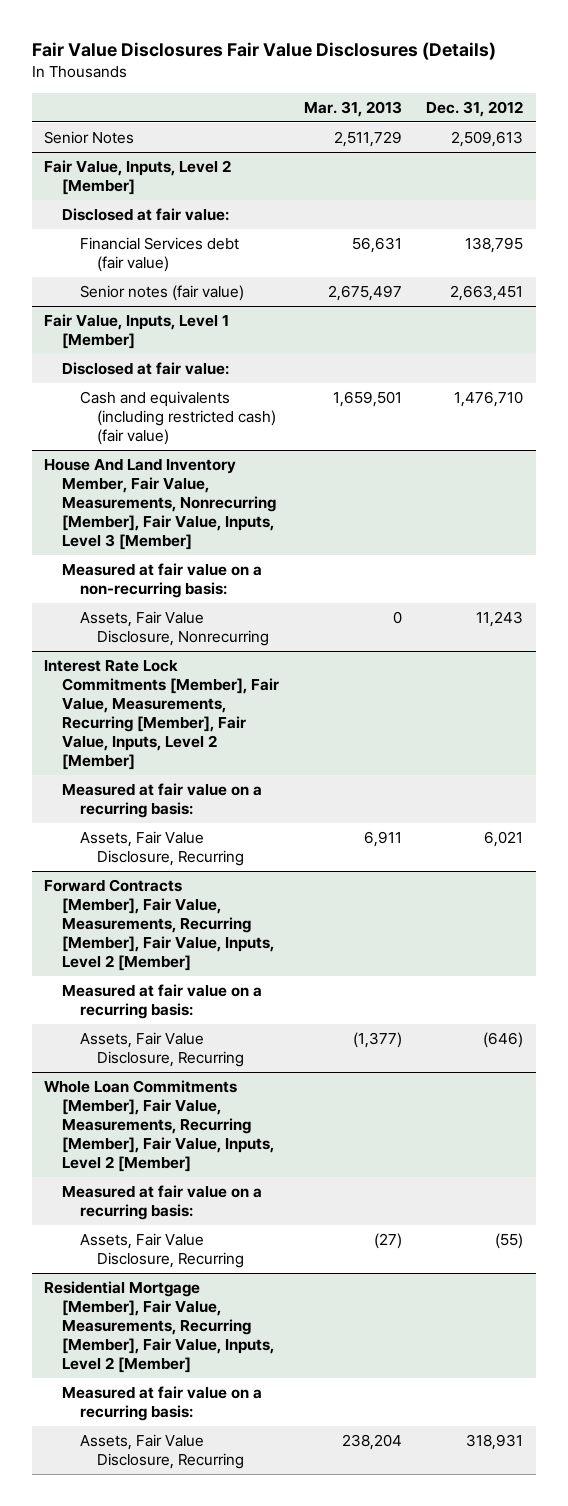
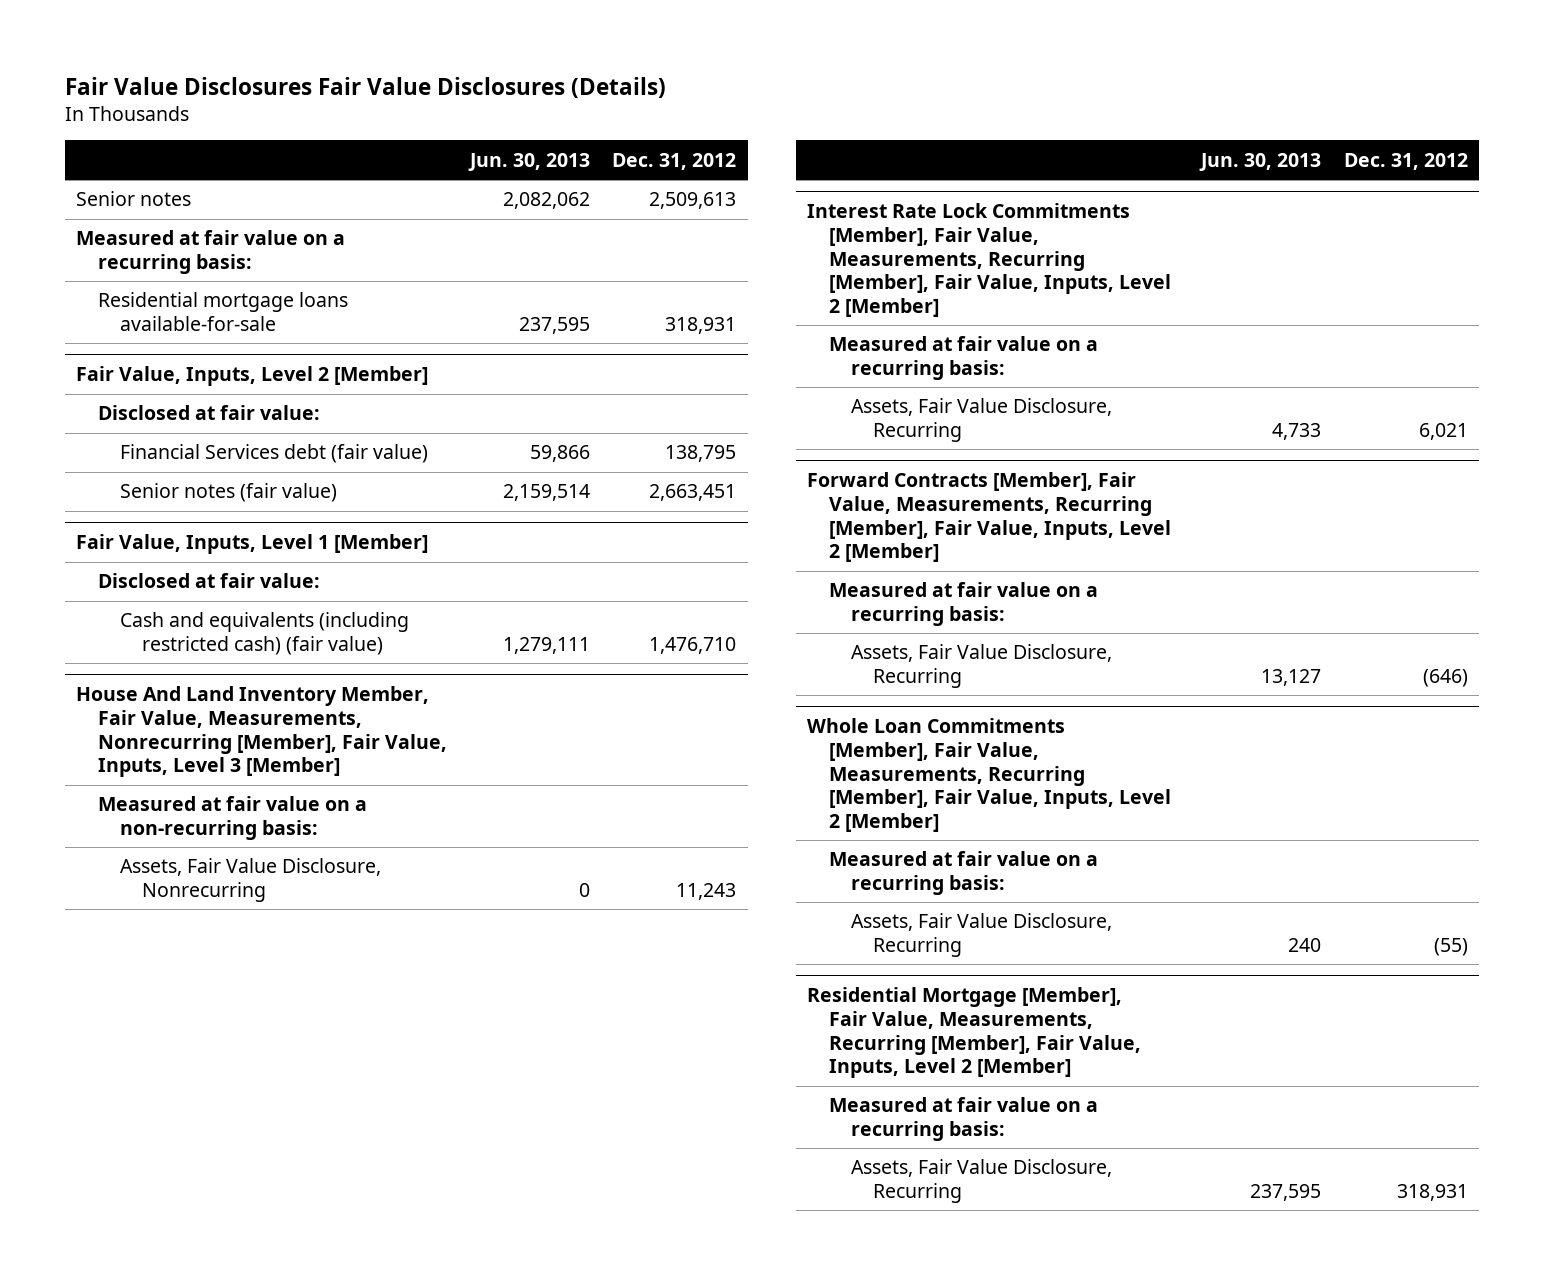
[303,100,402,117] Mar. 31, 2013 -> none
none -> [467,152,590,171] Jun. 30, 2013
[44,131,135,145] Senior Notes -> [76,191,192,207] Senior notes
none -> [76,230,346,275] Measured at fair value on a recurring basis:
none -> [98,292,349,332] Residential mortgage loans available-for-sale

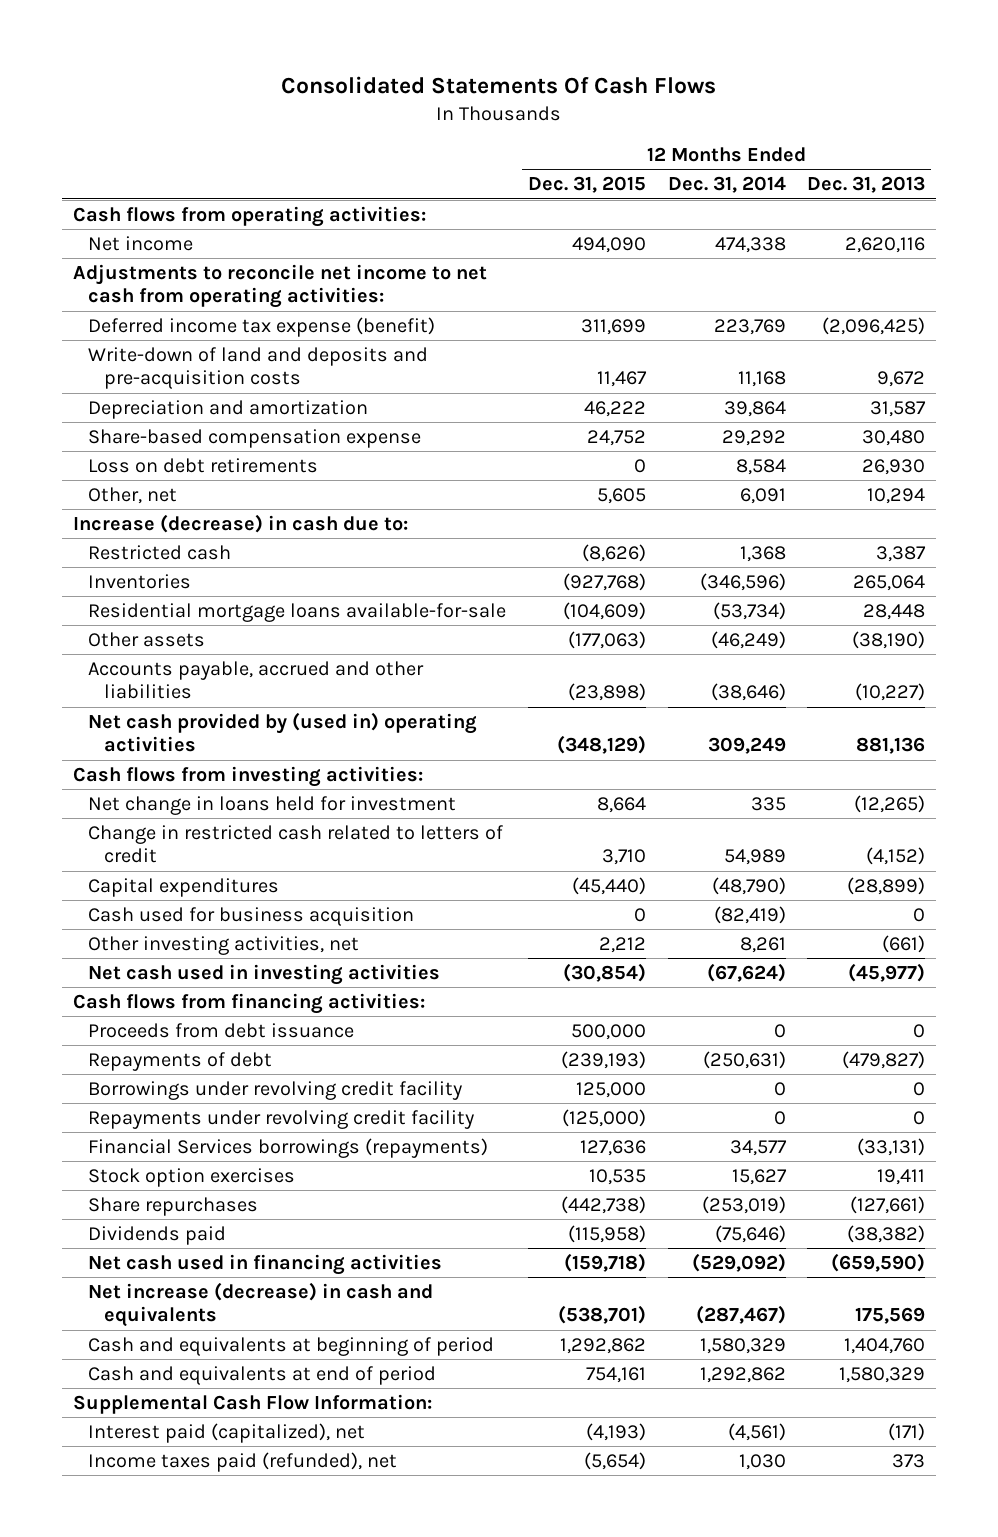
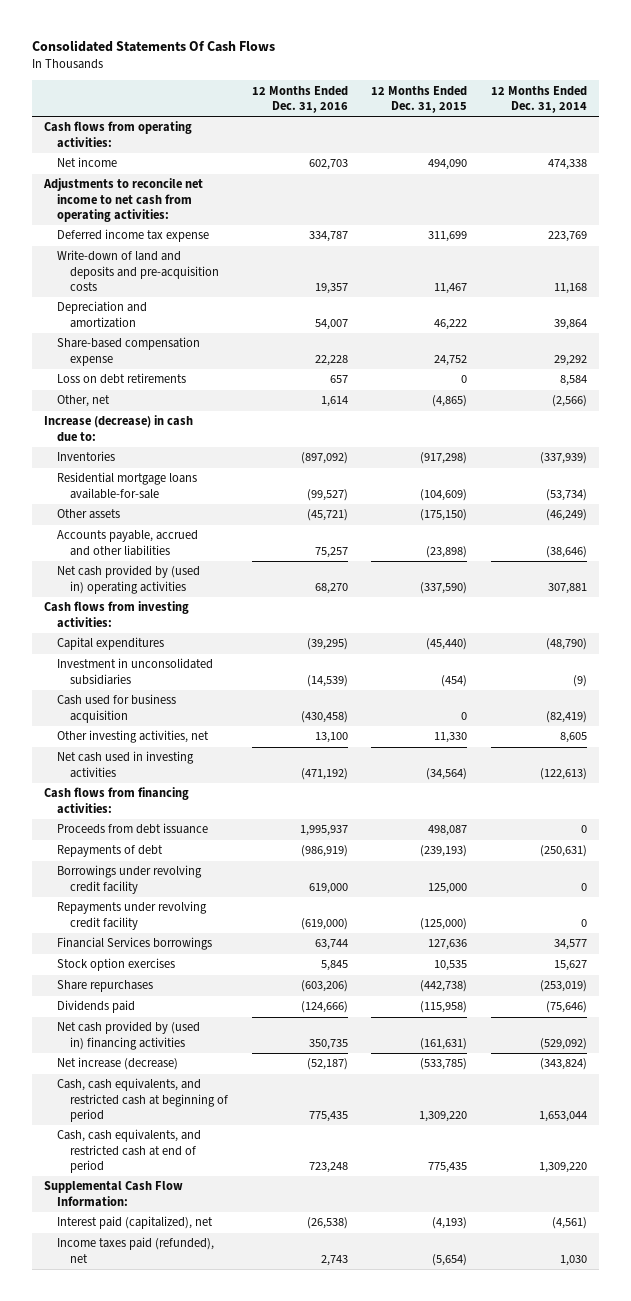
[807,176,926,194] Dec. 31, 2013 -> none
none -> [251,85,348,113] 12 Months Ended Dec. 31, 2016
[88,316,436,337] Deferred income tax expense (benefit) -> [56,229,209,243] Deferred income tax expense
[596,487,646,504] 5,605 -> [432,395,468,408] (4,865)
[739,487,786,504] 6,091 -> [552,395,588,408] (2,566)
[88,544,232,560] Restricted cash -> none
[562,572,646,591] (927,768) -> [420,452,468,465] (917,298)
[699,572,786,591] (346,596) -> [540,452,588,465] (337,939)
[567,630,646,649] (177,063) -> [420,509,468,522] (175,150)
[556,735,646,755] (348,129) -> [420,581,468,594] (337,590)
[707,737,786,755] 309,249 -> [548,582,588,594] 307,881
[88,795,457,815] Net change in loans held for investment -> none
[88,824,504,864] Change in restricted cash related to letters of credit -> none
none -> [56,658,213,685] Investment in unconsolidated subsidiaries
[598,936,646,953] 2,212 -> [434,732,468,744] 11,330
[739,936,786,953] 8,261 -> [560,732,588,744] 8,605
[562,962,646,982] (30,854) -> [426,767,468,780] (34,564)
[706,962,786,982] (67,624) -> [540,767,588,780] (122,613)
[570,1023,646,1040] 500,000 -> [428,825,468,837] 498,087
[88,1137,489,1158] Financial Services borrowings (repayments) -> [56,937,212,951] Financial Services borrowings
[88,1281,434,1328] Net increase (decrease) in cash and equivalents -> none
[88,1253,443,1275] Net cash used in financing activities -> [56,1021,200,1050] Net cash provided by (used in) financing activities
[563,1252,646,1272] (159,718) -> [420,1037,468,1050] (161,631)
none -> [56,1057,178,1071] Net increase (decrease)
[88,1336,495,1356] Cash and equivalents at beginning of period -> [56,1078,228,1122] Cash, cash equivalents, and restricted cash at beginning of period
[559,1337,646,1354] 1,292,862 -> [419,1110,468,1122] 1,309,220
[699,1337,786,1354] 1,580,329 -> [539,1110,588,1122] 1,653,044
[88,1365,437,1385] Cash and equivalents at end of period -> [56,1129,201,1173] Cash, cash equivalents, and restricted cash at end of period
[585,1366,646,1383] 754,161 -> [428,1161,468,1173] 775,435
[699,1366,786,1383] 1,292,862 -> [539,1161,588,1173] 1,309,220

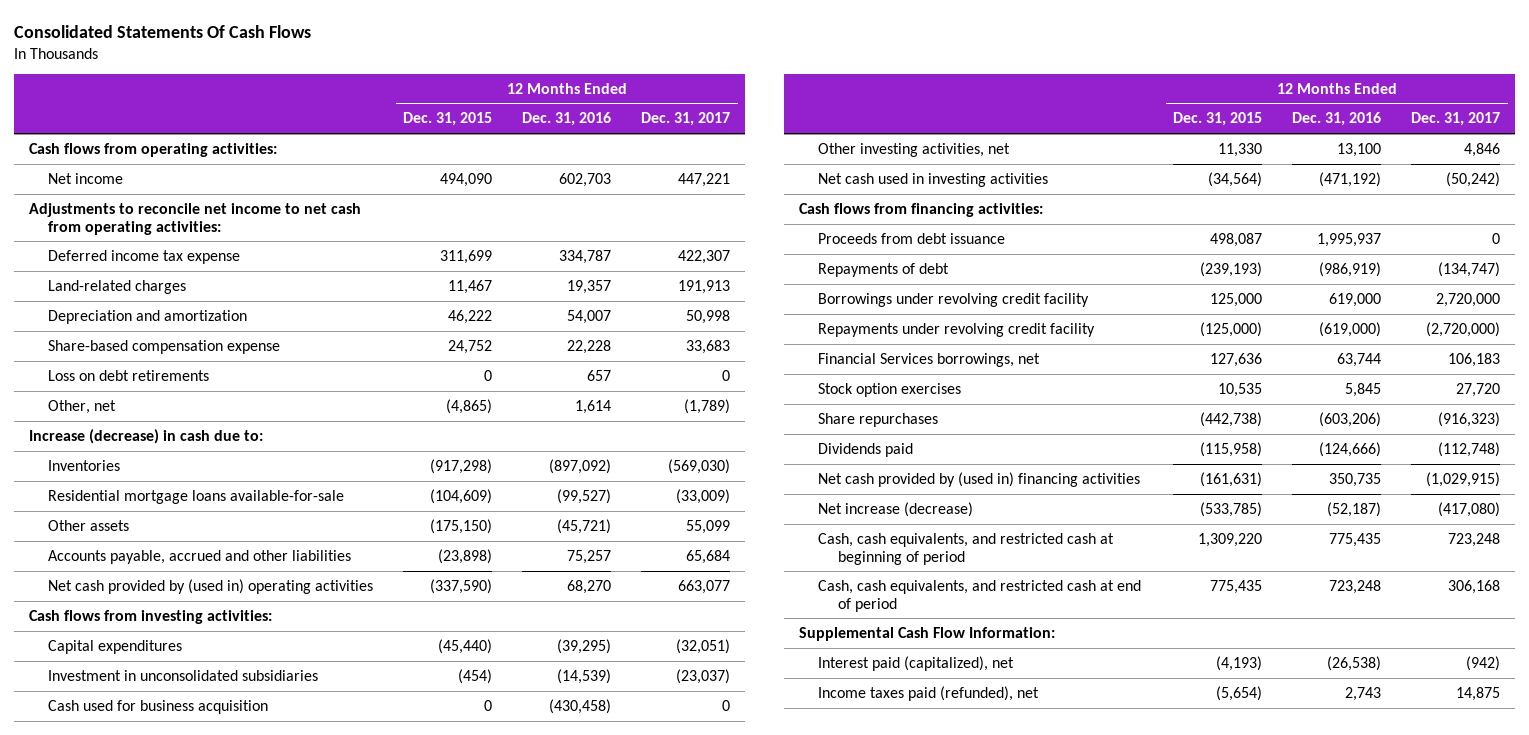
[491,85,588,113] 12 Months Ended Dec. 31, 2014 -> none
none -> [641,112,731,127] Dec. 31, 2017
[56,250,219,291] Write-down of land and deposits and pre-acquisition costs -> [48,279,187,294] Land-related charges
[56,937,212,951] Financial Services borrowings -> [818,352,1041,367] Financial Services borrowings, net

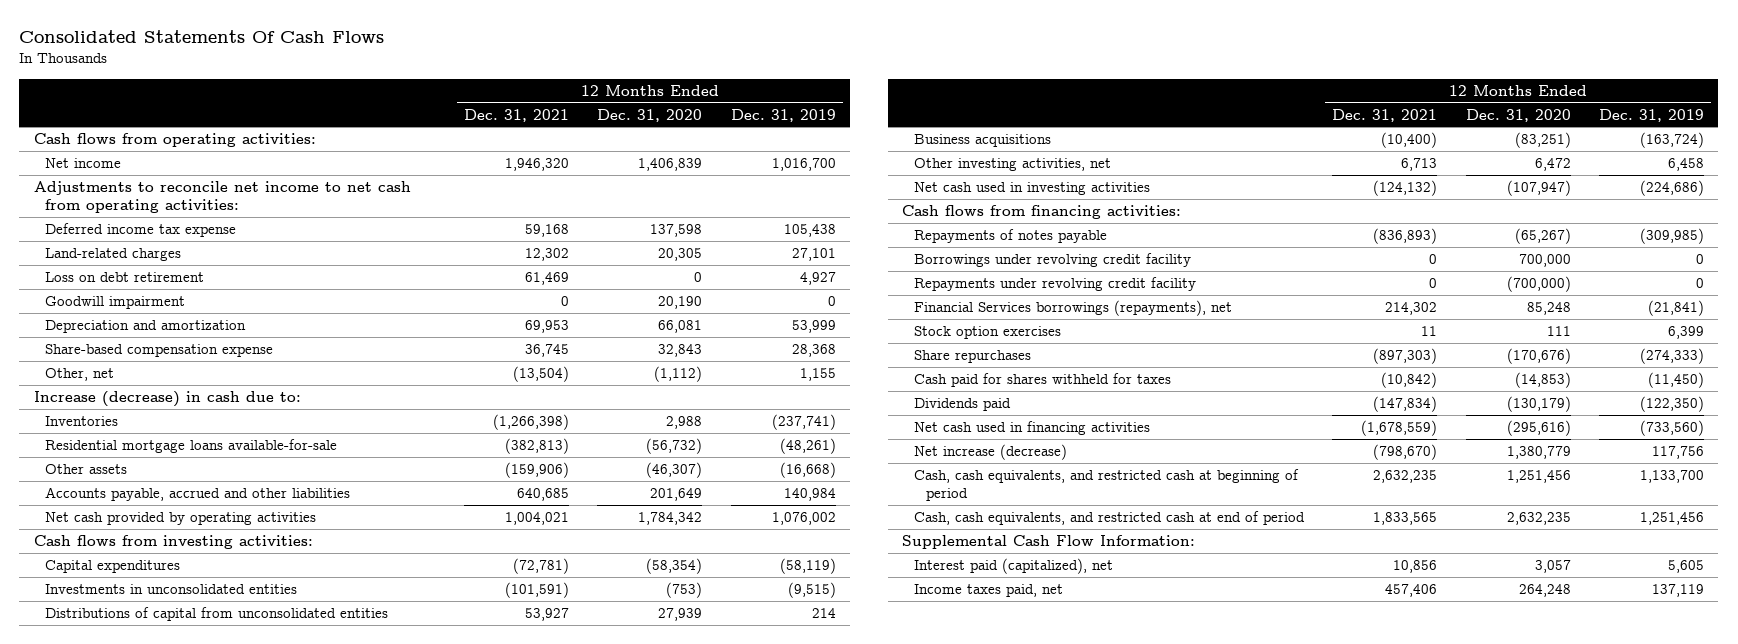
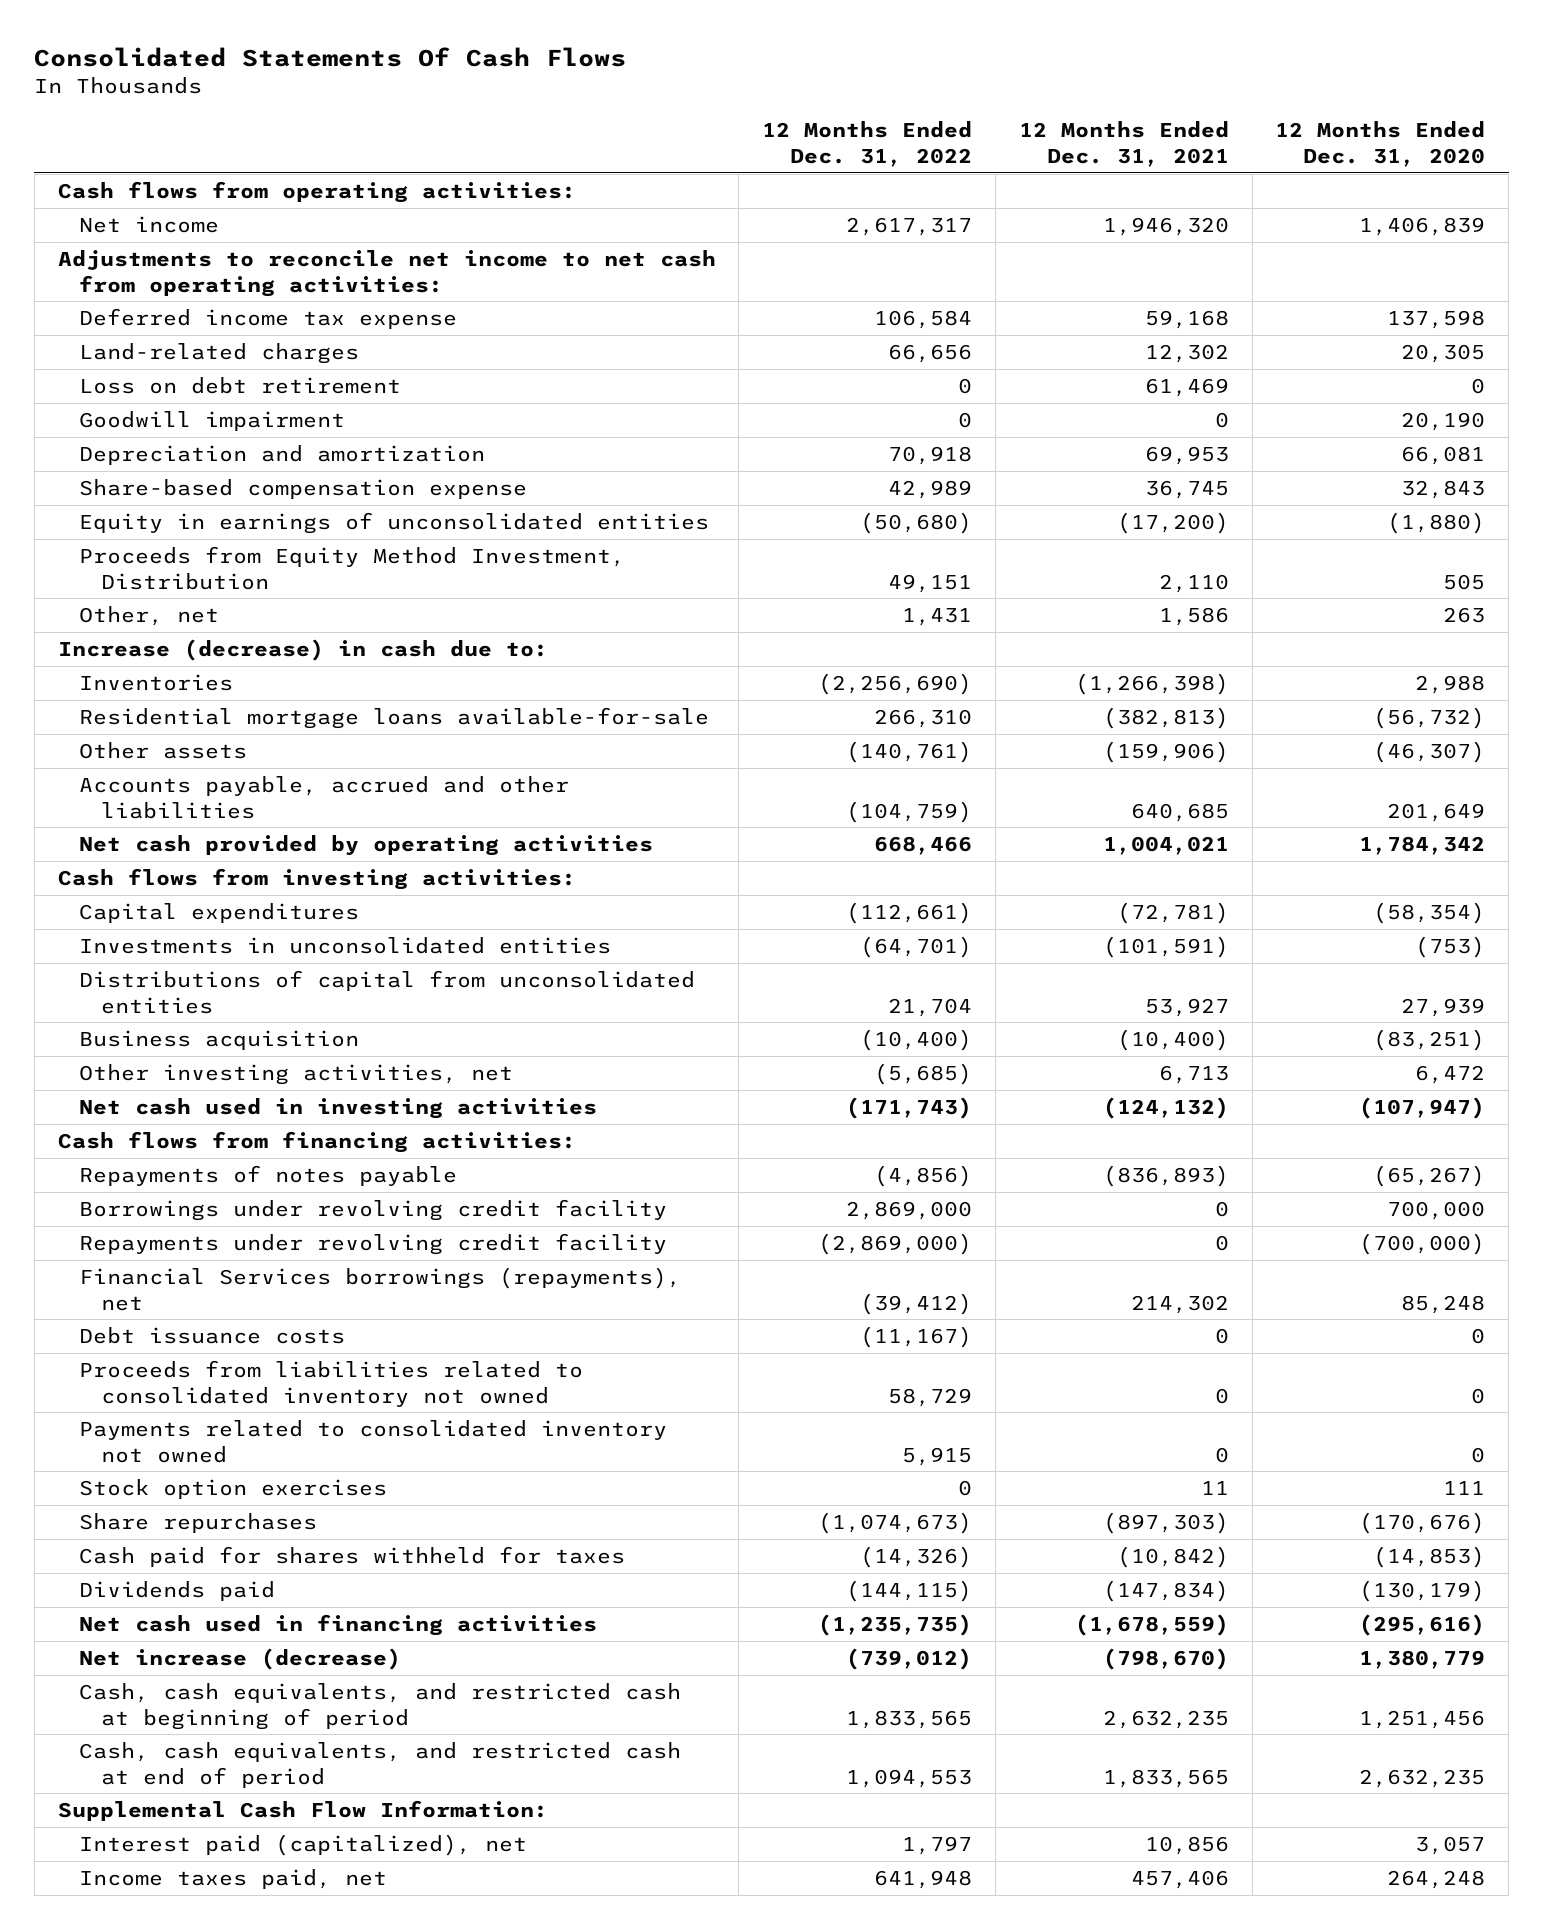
[730,108,836,122] Dec. 31, 2019 -> none
none -> [762,121,973,167] 12 Months Ended Dec. 31, 2022
none -> [79,511,710,534] Equity in earnings of unconsolidated entities
none -> [79,545,626,590] Proceeds from Equity Method Investment, Distribution
[512,366,569,383] (13,504) -> [1158,606,1229,626] 1,586
[654,366,703,383] (1,112) -> [1443,606,1486,623] 263
[914,134,1052,148] Business acquisitions -> [79,1029,360,1050] Business acquisition
none -> [79,1326,346,1344] Debt issuance costs
none -> [79,1359,584,1407] Proceeds from liabilities related to consolidated inventory not owned
none -> [79,1419,668,1463] Payments related to consolidated inventory not owned

